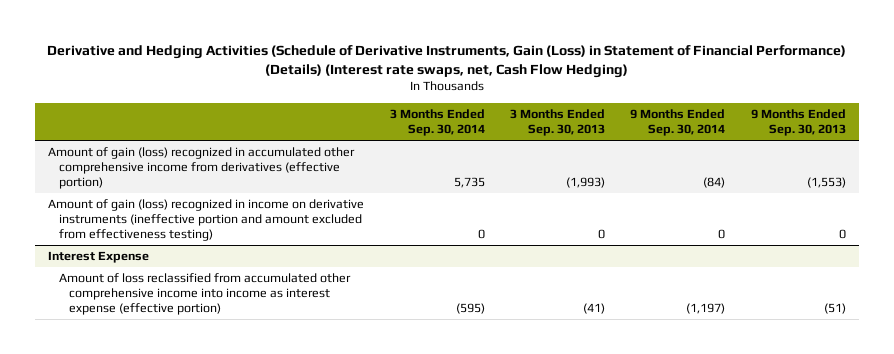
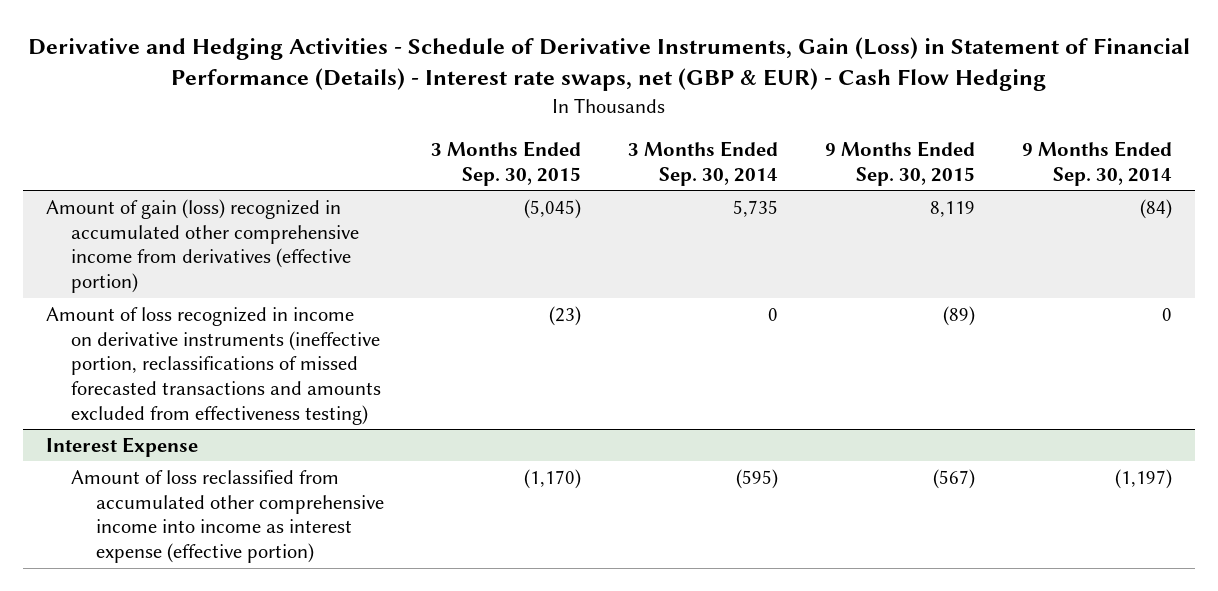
[47,44,847,78] Derivative and Hedging Activities (Schedule of Derivative Instruments, Gain (Loss) in Statement of Financial Performance) (Details) (Interest rate swaps, net, Cash Flow Hedging) -> [27,37,1190,92] Derivative and Hedging Activities - Schedule of Derivative Instruments, Gain (Loss) in Statement of Financial Performance (Details) - Interest rate swaps, net (GBP & EUR) - Cash Flow Hedging
[510,108,606,136] 3 Months Ended Sep. 30, 2013 -> none
[750,108,846,136] 9 Months Ended Sep. 30, 2013 -> none
none -> [431,140,582,186] 3 Months Ended Sep. 30, 2015
none -> [824,140,975,186] 9 Months Ended Sep. 30, 2015
[48,199,365,242] Amount of gain (loss) recognized in income on derivative instruments (ineffective portion and amount excluded from effectiveness testing) -> [45,306,382,425] Amount of loss recognized in income on derivative instruments (ineffective portion, reclassifications of missed forecasted transactions and amounts excluded from effectiveness testing)

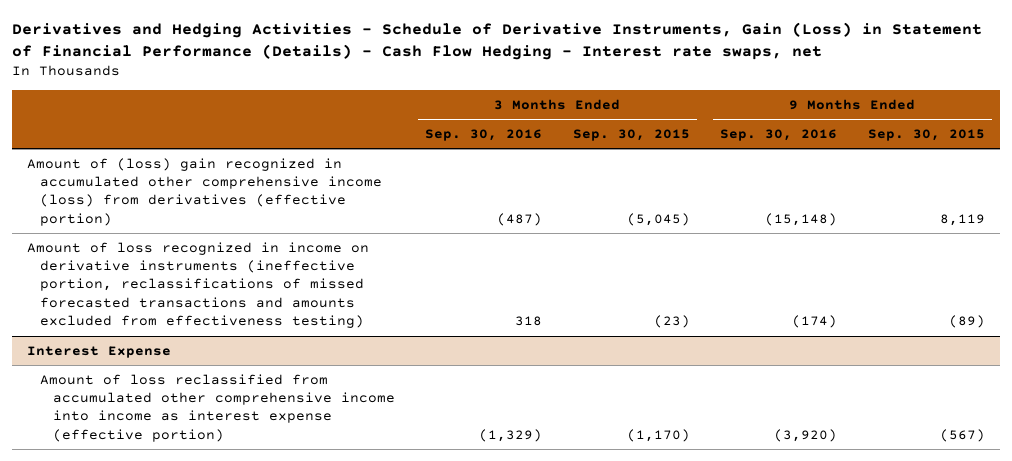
[27,37,1190,92] Derivative and Hedging Activities - Schedule of Derivative Instruments, Gain (Loss) in Statement of Financial Performance (Details) - Interest rate swaps, net (GBP & EUR) - Cash Flow Hedging -> [11,21,982,61] Derivatives and Hedging Activities - Schedule of Derivative Instruments, Gain (Loss) in Statement of Financial Performance (Details) - Cash Flow Hedging - Interest rate swaps, net
[627,140,778,186] 3 Months Ended Sep. 30, 2014 -> none
[1021,140,1172,186] 9 Months Ended Sep. 30, 2014 -> none
none -> [425,128,543,141] Sep. 30, 2016
none -> [720,128,838,141] Sep. 30, 2016
[45,198,360,294] Amount of gain (loss) recognized in accumulated other comprehensive income from derivatives (effective portion) -> [26,157,382,226] Amount of (loss) gain recognized in accumulated other comprehensive income (loss) from derivatives (effective portion)

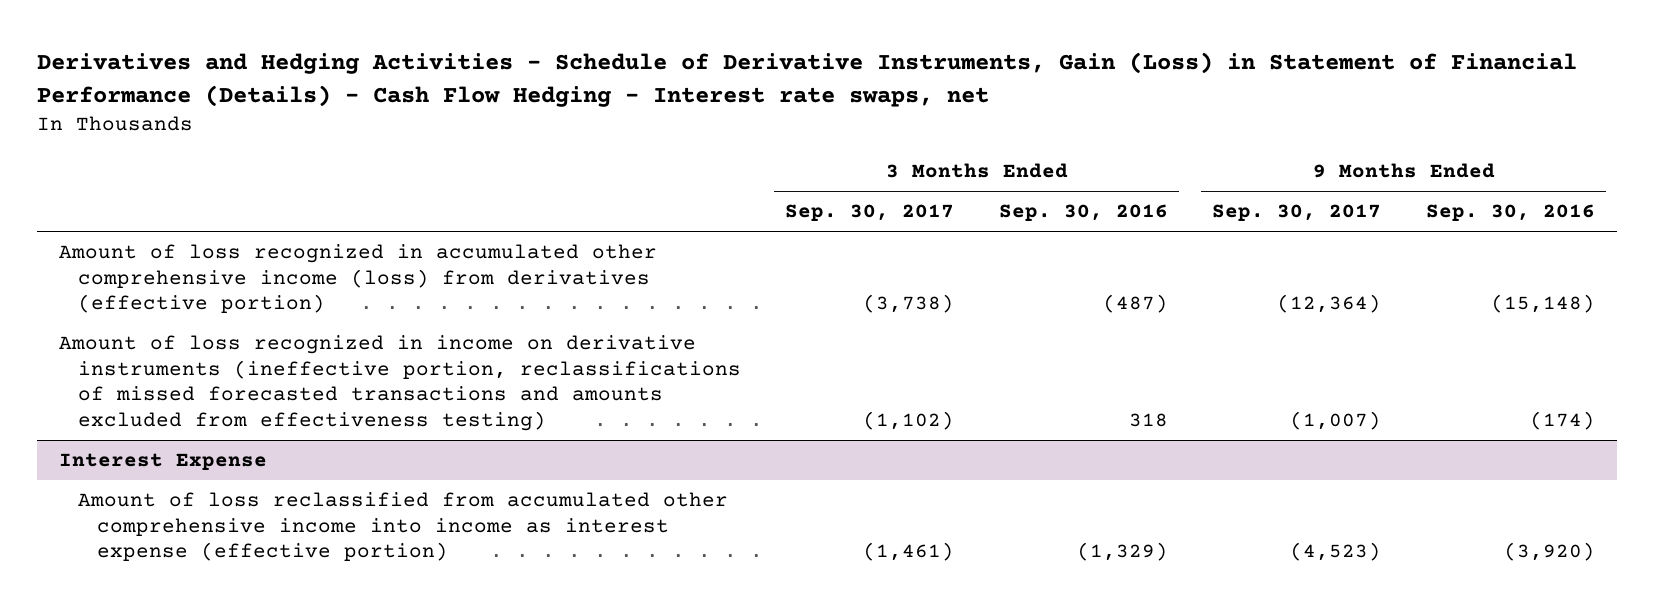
[572,128,690,141] Sep. 30, 2015 -> none
[867,128,985,141] Sep. 30, 2015 -> none
none -> [785,204,955,222] Sep. 30, 2017
none -> [1212,204,1382,222] Sep. 30, 2017
[26,157,382,226] Amount of (loss) gain recognized in accumulated other comprehensive income (loss) from derivatives (effective portion) -> [58,244,657,314] Amount of loss recognized in accumulated other comprehensive income (loss) from derivatives (effective portion)

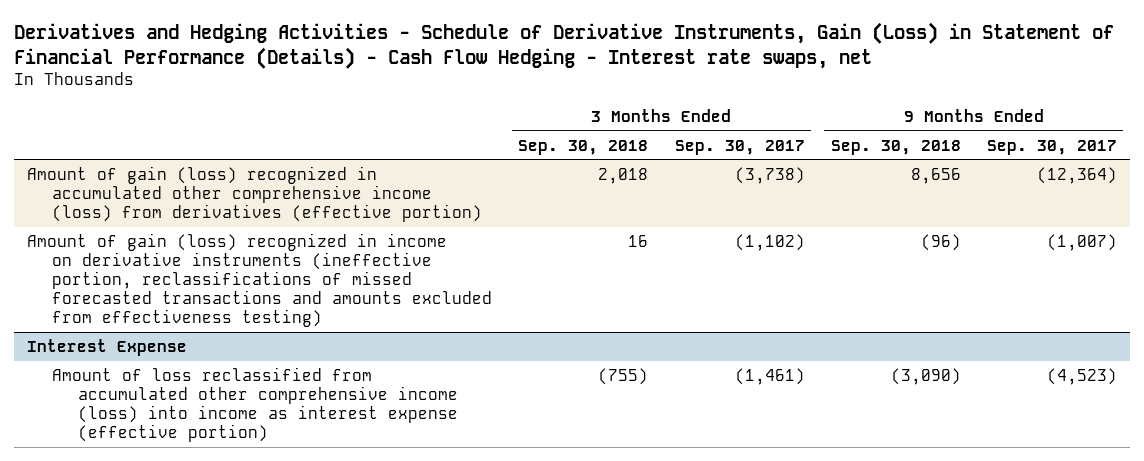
[998,204,1168,222] Sep. 30, 2016 -> none
[1425,204,1595,222] Sep. 30, 2016 -> none
none -> [518,139,649,155] Sep. 30, 2018
none -> [830,139,961,155] Sep. 30, 2018
[58,244,657,314] Amount of loss recognized in accumulated other comprehensive income (loss) from derivatives (effective portion) -> [26,166,483,223] Amount of gain (loss) recognized in accumulated other comprehensive income (loss) from derivatives (effective portion)
[58,335,742,431] Amount of loss recognized in income on derivative instruments (ineffective portion, reclassifications of missed forecasted transactions and amounts excluded from effectiveness testing) -> [26,233,493,327] Amount of gain (loss) recognized in income on derivative instruments (ineffective portion, reclassifications of missed forecasted transactions and amounts excluded from effectiveness testing)
[78,492,729,562] Amount of loss reclassified from accumulated other comprehensive income into income as interest expense (effective portion) -> [52,367,458,443] Amount of loss reclassified from accumulated other comprehensive income (loss) into income as interest expense (effective portion)

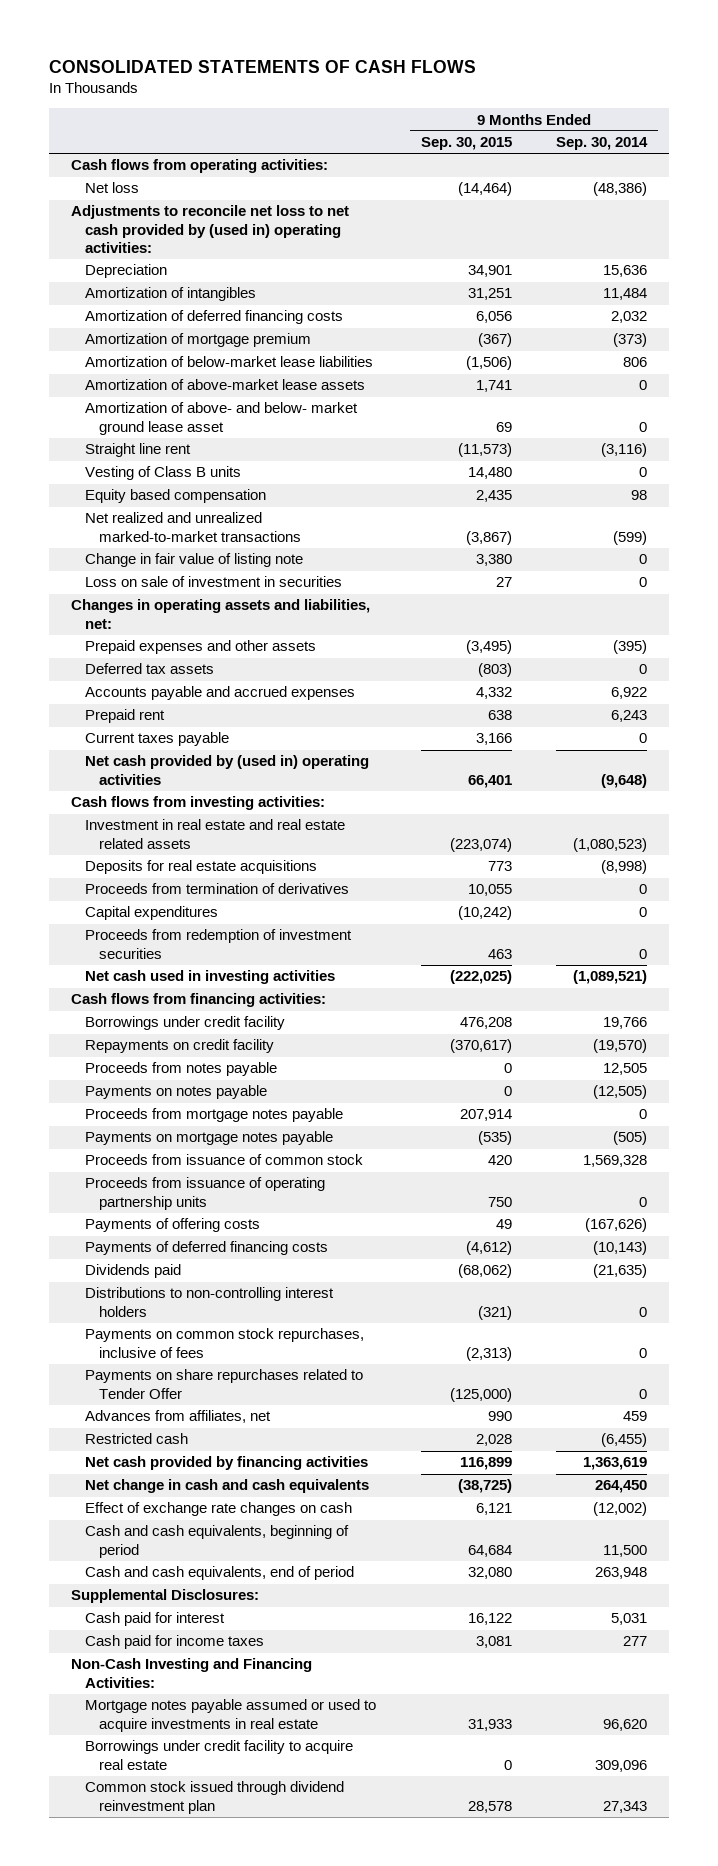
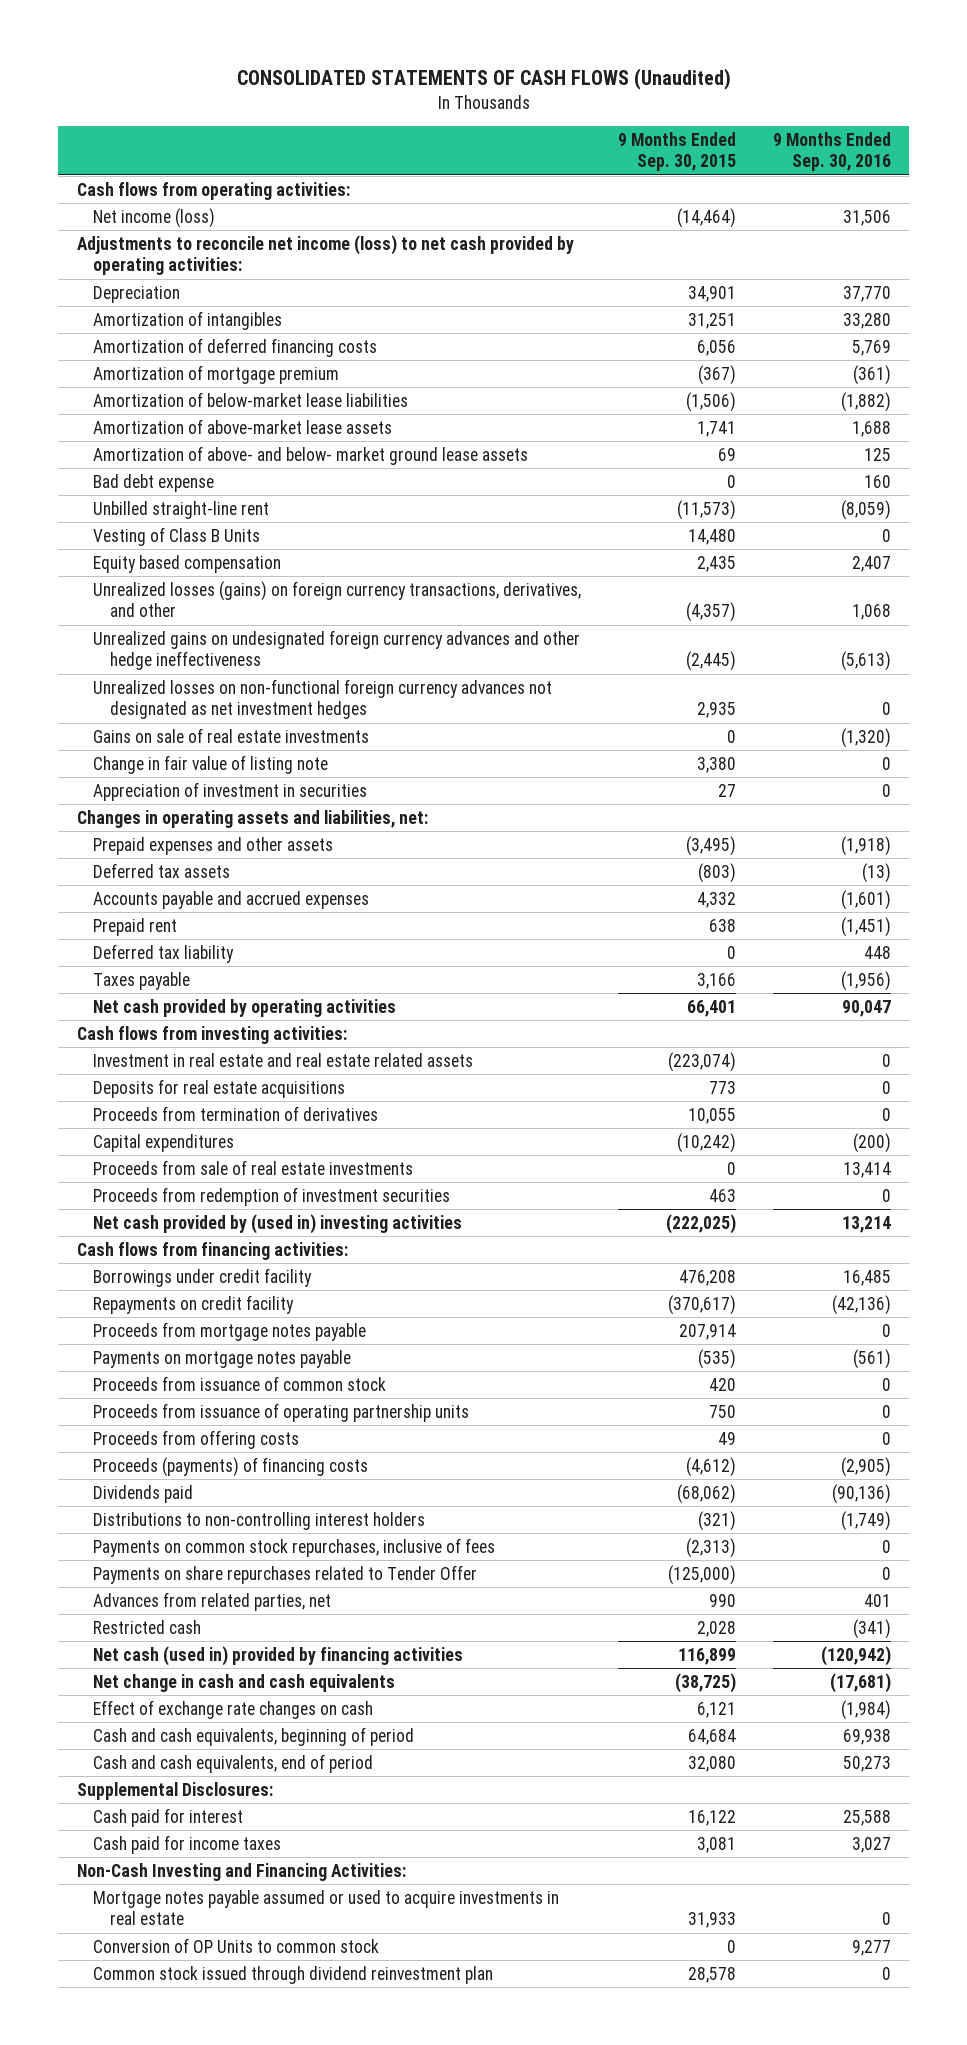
[49,59,477,73] CONSOLIDATED STATEMENTS OF CASH FLOWS -> [236,68,731,91] CONSOLIDATED STATEMENTS OF CASH FLOWS (Unaudited)
[556,137,649,151] Sep. 30, 2014 -> none
none -> [772,131,891,172] 9 Months Ended Sep. 30, 2016
[85,182,140,194] Net loss -> [93,207,216,228] Net income (loss)
[71,205,350,253] Adjustments to reconcile net loss to net cash provided by (used in) operating activities: -> [76,234,574,276] Adjustments to reconcile net income (loss) to net cash provided by operating activities:
[85,402,359,435] Amortization of above- and below- market ground lease asset -> [93,445,529,465] Amortization of above- and below- market ground lease assets
none -> [93,473,215,492] Bad debt expense
[85,443,192,458] Straight line rent -> [93,500,270,519] Unbilled straight-line rent
[85,466,242,481] Vesting of Class B units -> [93,526,261,546] Vesting of Class B Units
[85,512,302,542] Net realized and unrealized marked-to-market transactions -> none
none -> [93,580,582,618] Unrealized losses (gains) on foreign currency transactions, derivatives, and other
none -> [93,629,581,671] Unrealized gains on undesignated foreign currency advances and other hedge ineffectiveness
none -> [93,678,553,720] Unrealized losses on non-functional foreign currency advances not designated as net investment hedges
none -> [93,727,370,743] Gains on sale of real estate investments
[85,576,343,588] Loss on sale of investment in securities -> [93,781,368,801] Appreciation of investment in securities
none -> [93,943,235,963] Deferred tax liability
[85,732,230,747] Current taxes payable -> [93,971,191,990] Taxes payable
[85,755,370,785] Net cash provided by (used in) operating activities -> [93,998,397,1017] Net cash provided by operating activities
none -> [93,1159,414,1175] Proceeds from sale of real estate investments
[85,970,336,985] Net cash used in investing activities -> [93,1213,463,1234] Net cash provided by (used in) investing activities
[85,1062,278,1077] Proceeds from notes payable -> none
[85,1085,268,1100] Payments on notes payable -> none
[85,1218,261,1233] Payments of offering costs -> [93,1429,300,1449] Proceeds from offering costs
[85,1241,329,1256] Payments of deferred financing costs -> [93,1456,369,1477] Proceeds (payments) of financing costs
[85,1410,272,1424] Advances from affiliates, net -> [93,1591,332,1611] Advances from related parties, net
[85,1456,369,1471] Net cash provided by financing activities -> [93,1645,464,1666] Net cash (used in) provided by financing activities
[85,1740,354,1770] Borrowings under credit facility to acquire real estate -> none
none -> [93,1937,380,1953] Conversion of OP Units to common stock

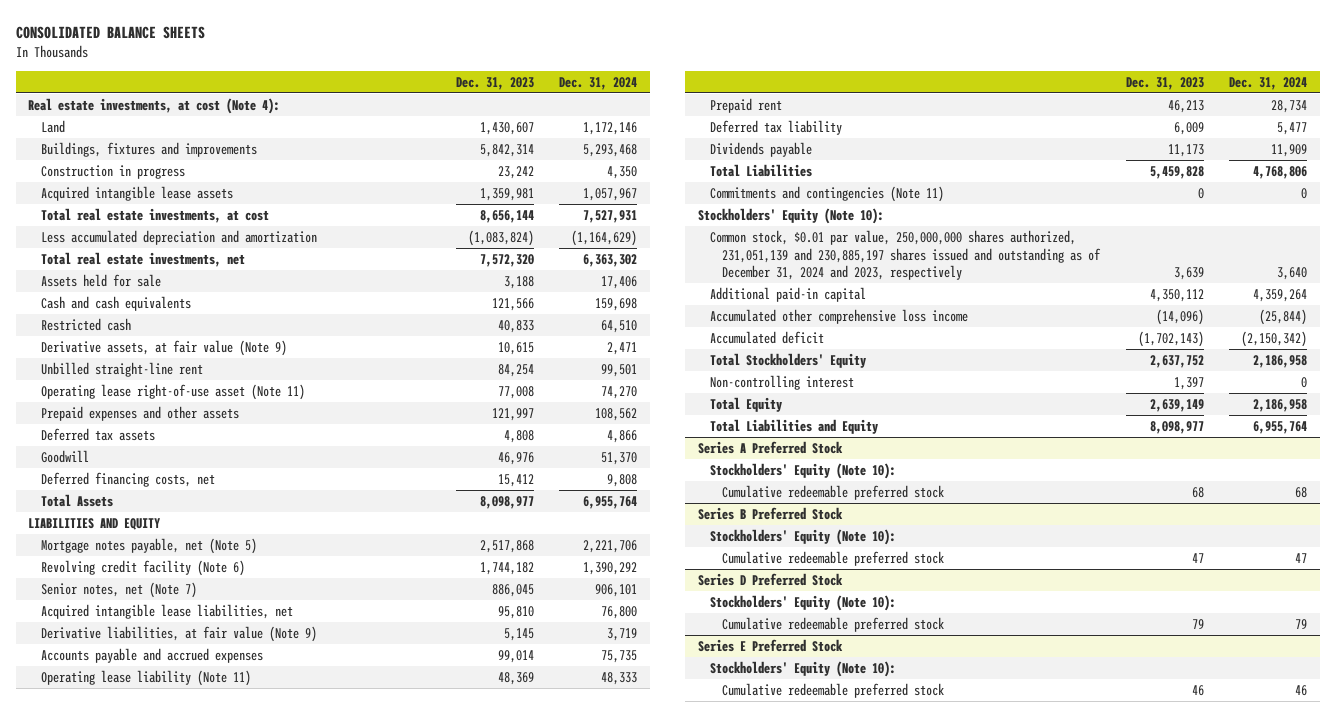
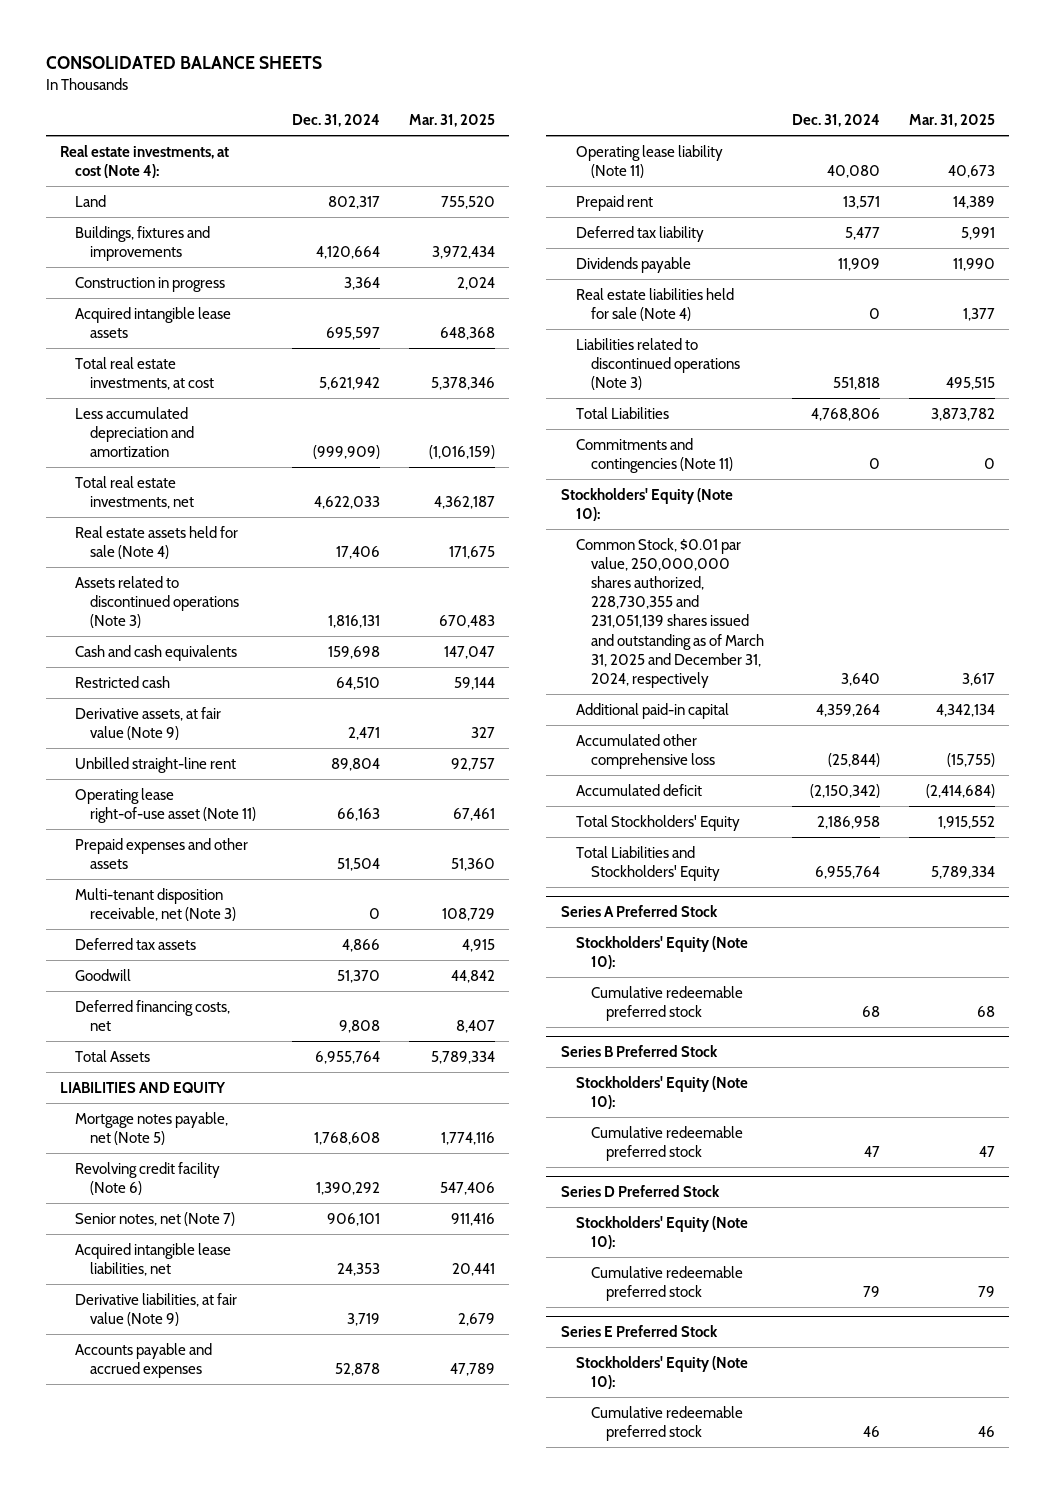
[456,76,535,90] Dec. 31, 2023 -> none
none -> [408,114,495,128] Mar. 31, 2025
[583,121,638,135] 1,172,146 -> [327,195,380,209] 802,317
[583,143,638,157] 5,293,468 -> [315,245,380,259] 4,120,664
[607,165,638,179] 4,350 -> [343,276,380,290] 3,364
[583,187,638,201] 1,057,967 -> [325,326,380,340] 695,597
[583,209,638,223] 7,527,931 -> [318,376,380,390] 5,621,942
[571,229,638,246] (1,164,629) -> [312,444,380,459] (999,909)
[583,253,638,267] 6,363,302 -> [313,495,380,509] 4,622,033
[40,273,161,287] Assets held for sale -> [75,525,239,559] Real estate assets held for sale (Note 4)
none -> [75,575,240,628] Assets related to discontinued operations (Note 3)
[601,363,638,377] 99,501 -> [330,757,380,771] 89,804
[601,385,638,399] 74,270 -> [336,807,380,821] 66,163
[595,407,638,421] 108,562 -> [336,857,380,871] 51,504
none -> [75,887,237,921] Multi-tenant disposition receivable, net (Note 3)
[583,539,638,553] 2,221,706 -> [313,1131,380,1145] 1,768,608
[601,605,638,619] 76,800 -> [336,1262,380,1276] 24,353
[601,649,638,663] 75,735 -> [334,1362,380,1376] 52,878
[601,671,638,685] 48,333 -> [827,164,881,178] 40,080
[1270,99,1307,113] 28,734 -> [843,195,881,209] 13,571
none -> [575,287,734,321] Real estate liabilities held for sale (Note 4)
none -> [575,337,740,390] Liabilities related to discontinued operations (Note 3)
[710,229,1102,281] Common stock, $0.01 par value, 250,000,000 shares authorized, 231,051,139 and 230,885,197 shares issued and outstanding as of December 31, 2024 and 2023, respectively -> [575,537,764,688] Common Stock, $0.01 par value, 250,000,000 shares authorized, 228,730,355 and 231,051,139 shares issued and outstanding as of March 31, 2025 and December 31, 2024, respectively
[710,308,969,324] Accumulated other comprehensive loss income -> [575,733,715,769] Accumulated other comprehensive loss
[710,374,855,390] Non-controlling interest -> none
[710,396,783,412] Total Equity -> none
[710,418,879,434] Total Liabilities and Equity -> [575,845,720,881] Total Liabilities and Stockholders' Equity

